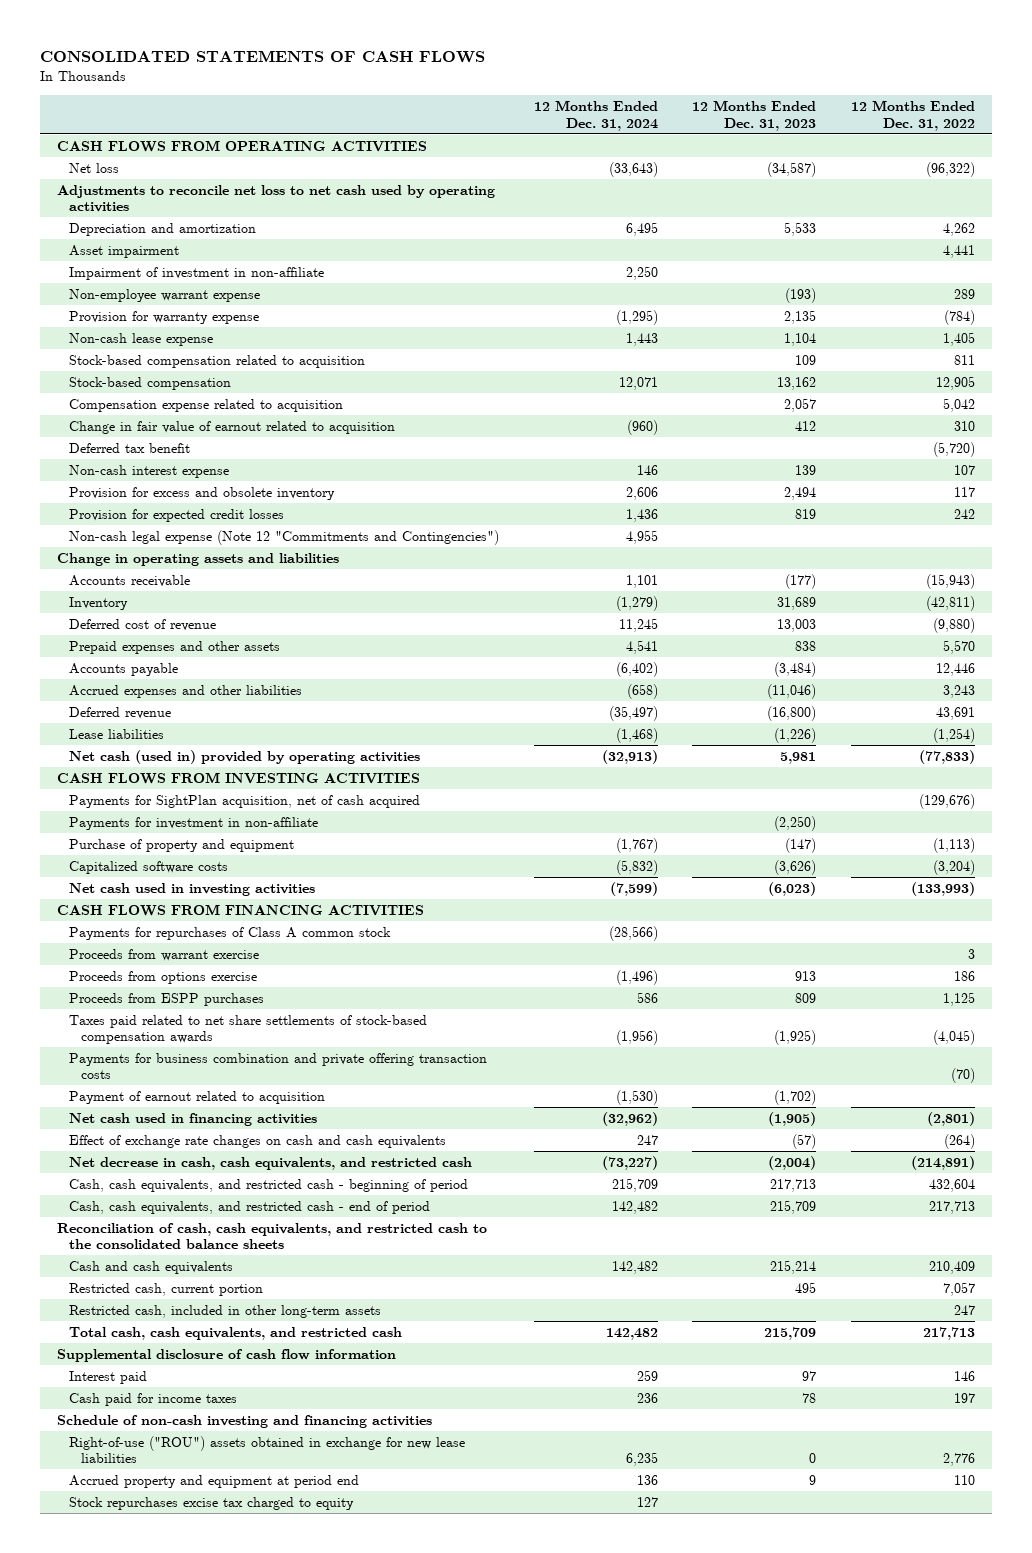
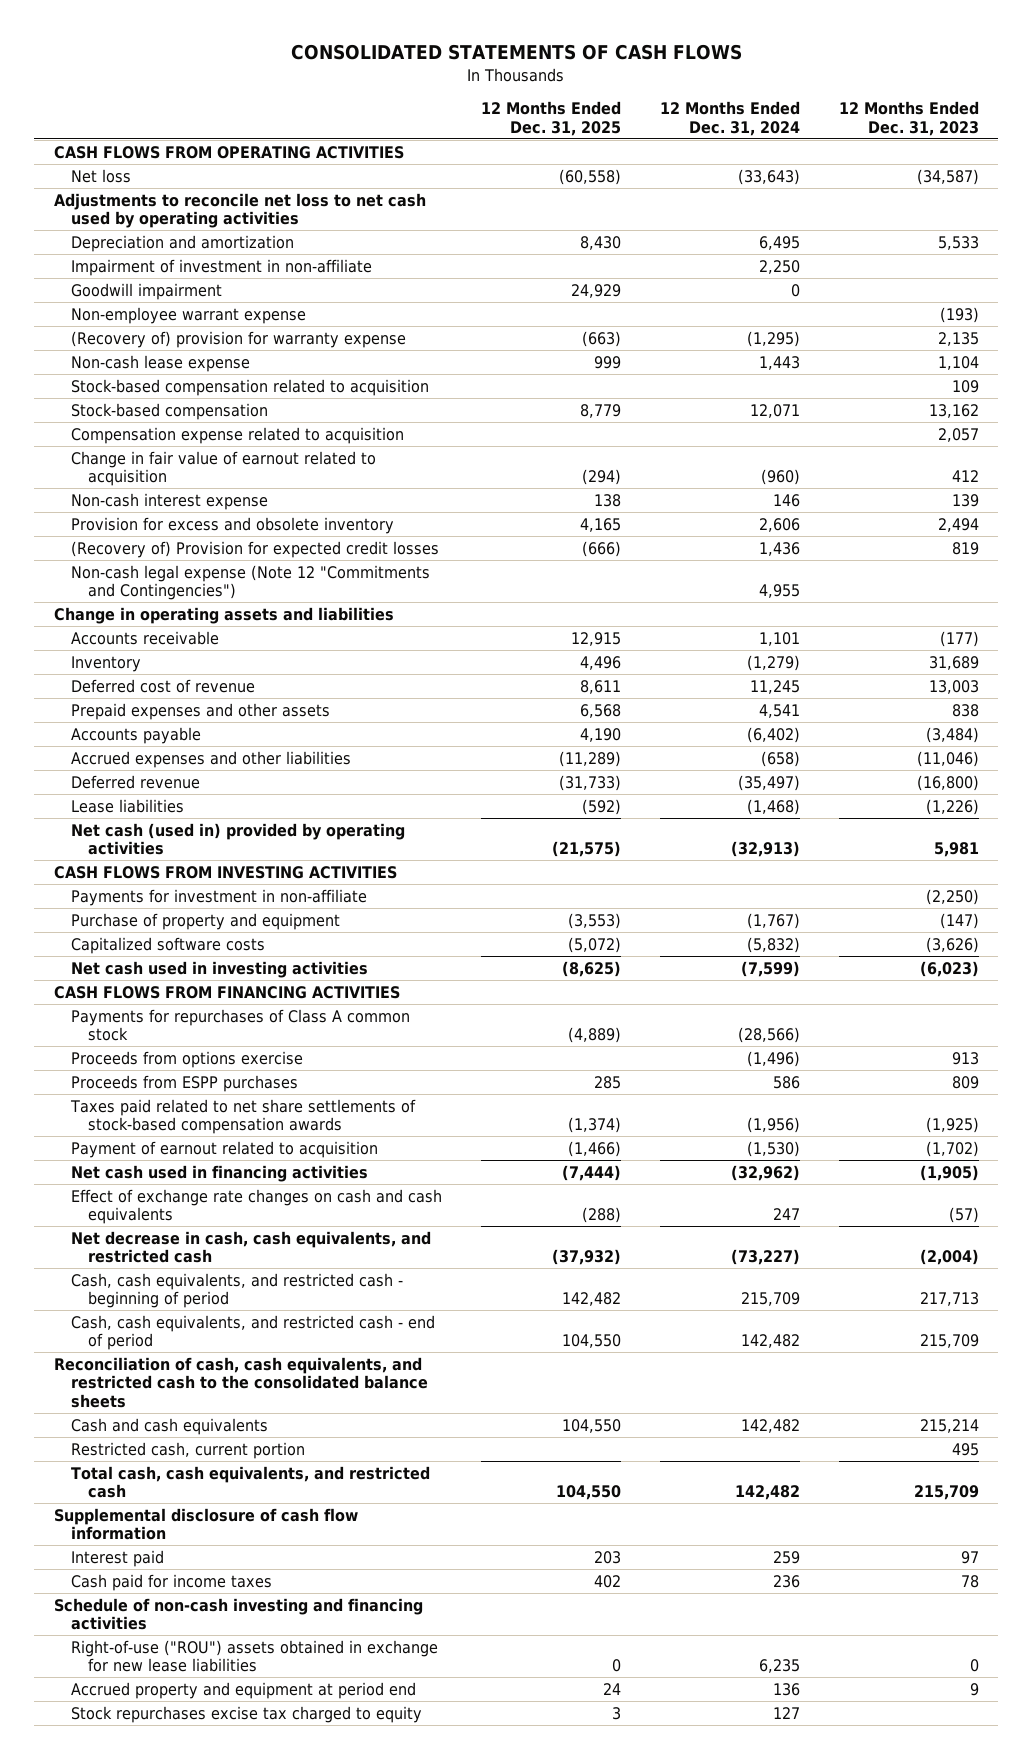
[850,100,975,131] 12 Months Ended Dec. 31, 2022 -> none
none -> [480,101,621,136] 12 Months Ended Dec. 31, 2025
[69,244,180,258] Asset impairment -> none
none -> [70,282,222,300] Goodwill impairment
[69,310,260,324] Provision for warranty expense -> [70,330,406,348] (Recovery of) provision for warranty expense
[69,442,191,453] Deferred tax benefit -> none
[69,508,285,522] Provision for expected credit losses -> [70,540,439,558] (Recovery of) Provision for expected credit losses
[69,794,421,808] Payments for SightPlan acquisition, net of cash acquired -> none
[69,948,260,961] Proceeds from warrant exercise -> none
[69,1052,488,1080] Payments for business combination and private offering transaction costs -> none
[69,1304,382,1318] Restricted cash, included in other long-term assets -> none

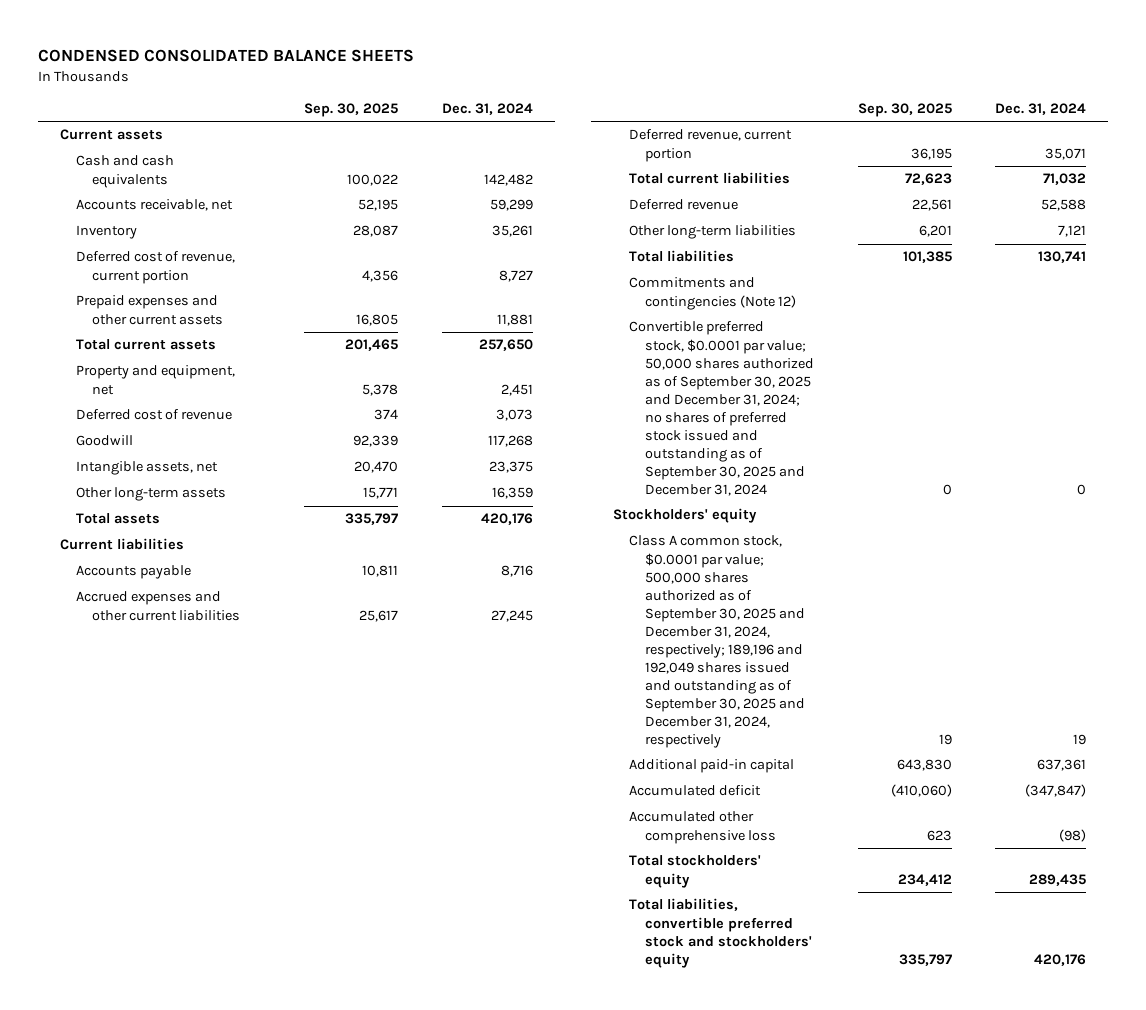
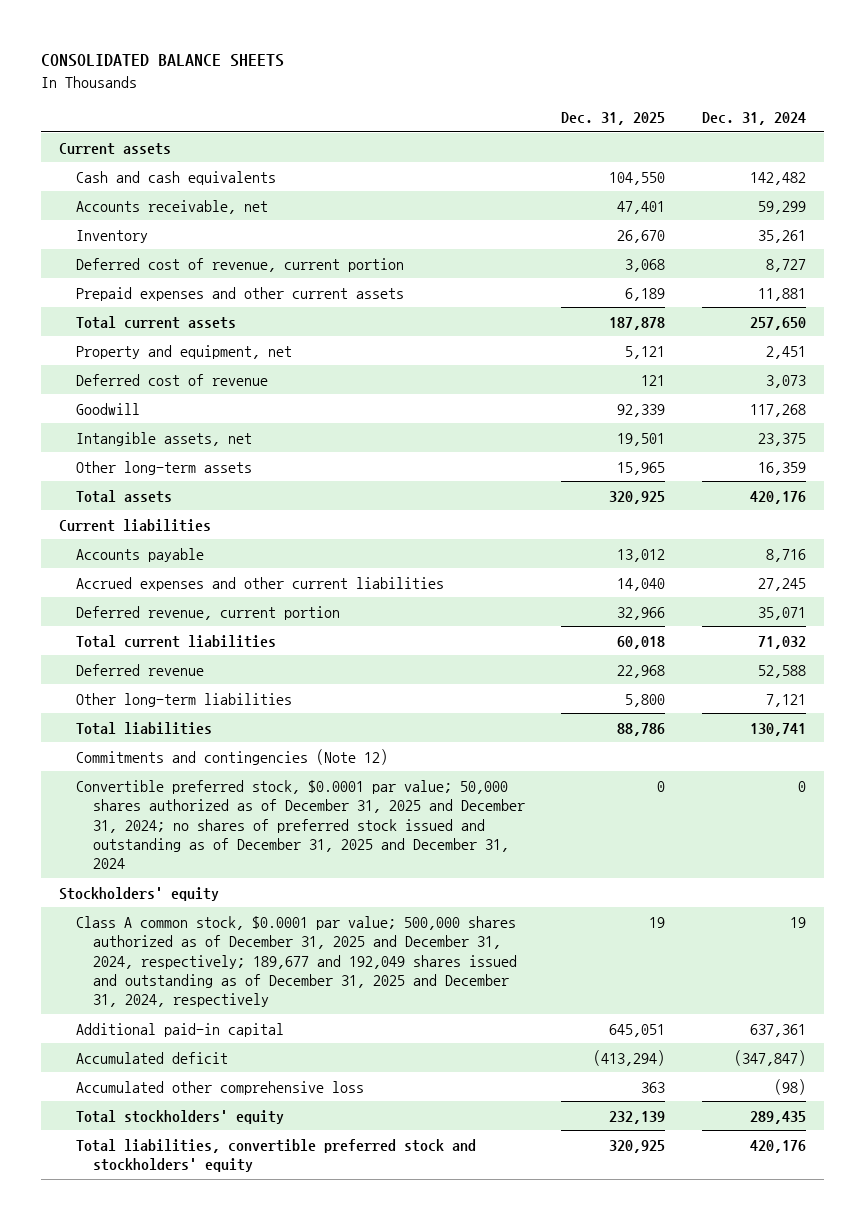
[38,48,415,62] CONDENSED CONSOLIDATED BALANCE SHEETS -> [41,54,285,68] CONSOLIDATED BALANCE SHEETS
[304,102,399,117] Sep. 30, 2025 -> none
none -> [561,111,666,125] Dec. 31, 2025
[629,321,814,496] Convertible preferred stock, $0.0001 par value; 50,000 shares authorized as of September 30, 2025 and December 31, 2024; no shares of preferred stock issued and outstanding as of September 30, 2025 and December 31, 2024 -> [76,779,525,870] Convertible preferred stock, $0.0001 par value; 50,000 shares authorized as of December 31, 2025 and December 31, 2024; no shares of preferred stock issued and outstanding as of December 31, 2025 and December 31, 2024
[629,535,805,748] Class A common stock, $0.0001 par value; 500,000 shares authorized as of September 30, 2025 and December 31, 2024, respectively; 189,196 and 192,049 shares issued and outstanding as of September 30, 2025 and December 31, 2024, respectively -> [76,915,517,1008] Class A common stock, $0.0001 par value; 500,000 shares authorized as of December 31, 2025 and December 31, 2024, respectively; 189,677 and 192,049 shares issued and outstanding as of December 31, 2025 and December 31, 2024, respectively

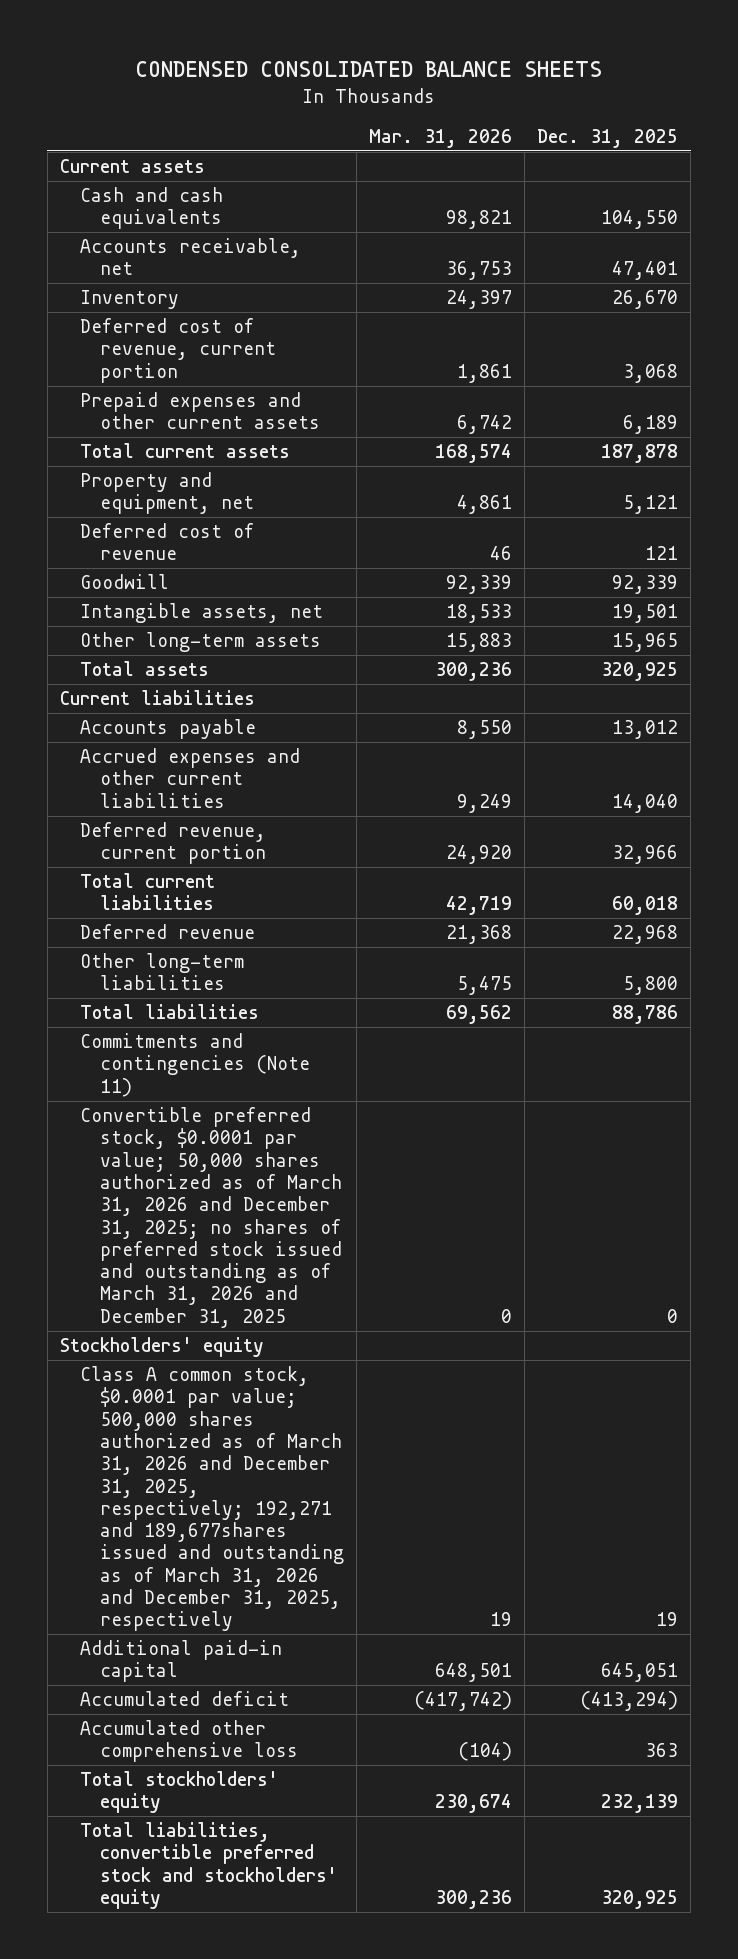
[41,54,285,68] CONSOLIDATED BALANCE SHEETS -> [135,60,603,77] CONDENSED CONSOLIDATED BALANCE SHEETS
[701,111,806,125] Dec. 31, 2024 -> none
none -> [369,128,513,148] Mar. 31, 2026
[76,748,389,765] Commitments and contingencies (Note 12) -> [79,1033,310,1097] Commitments and contingencies (Note 11)
[76,779,525,870] Convertible preferred stock, $0.0001 par value; 50,000 shares authorized as of December 31, 2025 and December 31, 2024; no shares of preferred stock issued and outstanding as of December 31, 2025 and December 31, 2024 -> [79,1107,342,1328] Convertible preferred stock, $0.0001 par value; 50,000 shares authorized as of March 31, 2026 and December 31, 2025; no shares of preferred stock issued and outstanding as of March 31, 2026 and December 31, 2025
[76,915,517,1008] Class A common stock, $0.0001 par value; 500,000 shares authorized as of December 31, 2025 and December 31, 2024, respectively; 189,677 and 192,049 shares issued and outstanding as of December 31, 2025 and December 31, 2024, respectively -> [79,1366,344,1632] Class A common stock, $0.0001 par value; 500,000 shares authorized as of March 31, 2026 and December 31, 2025, respectively; 192,271 and 189,677shares issued and outstanding as of March 31, 2026 and December 31, 2025, respectively

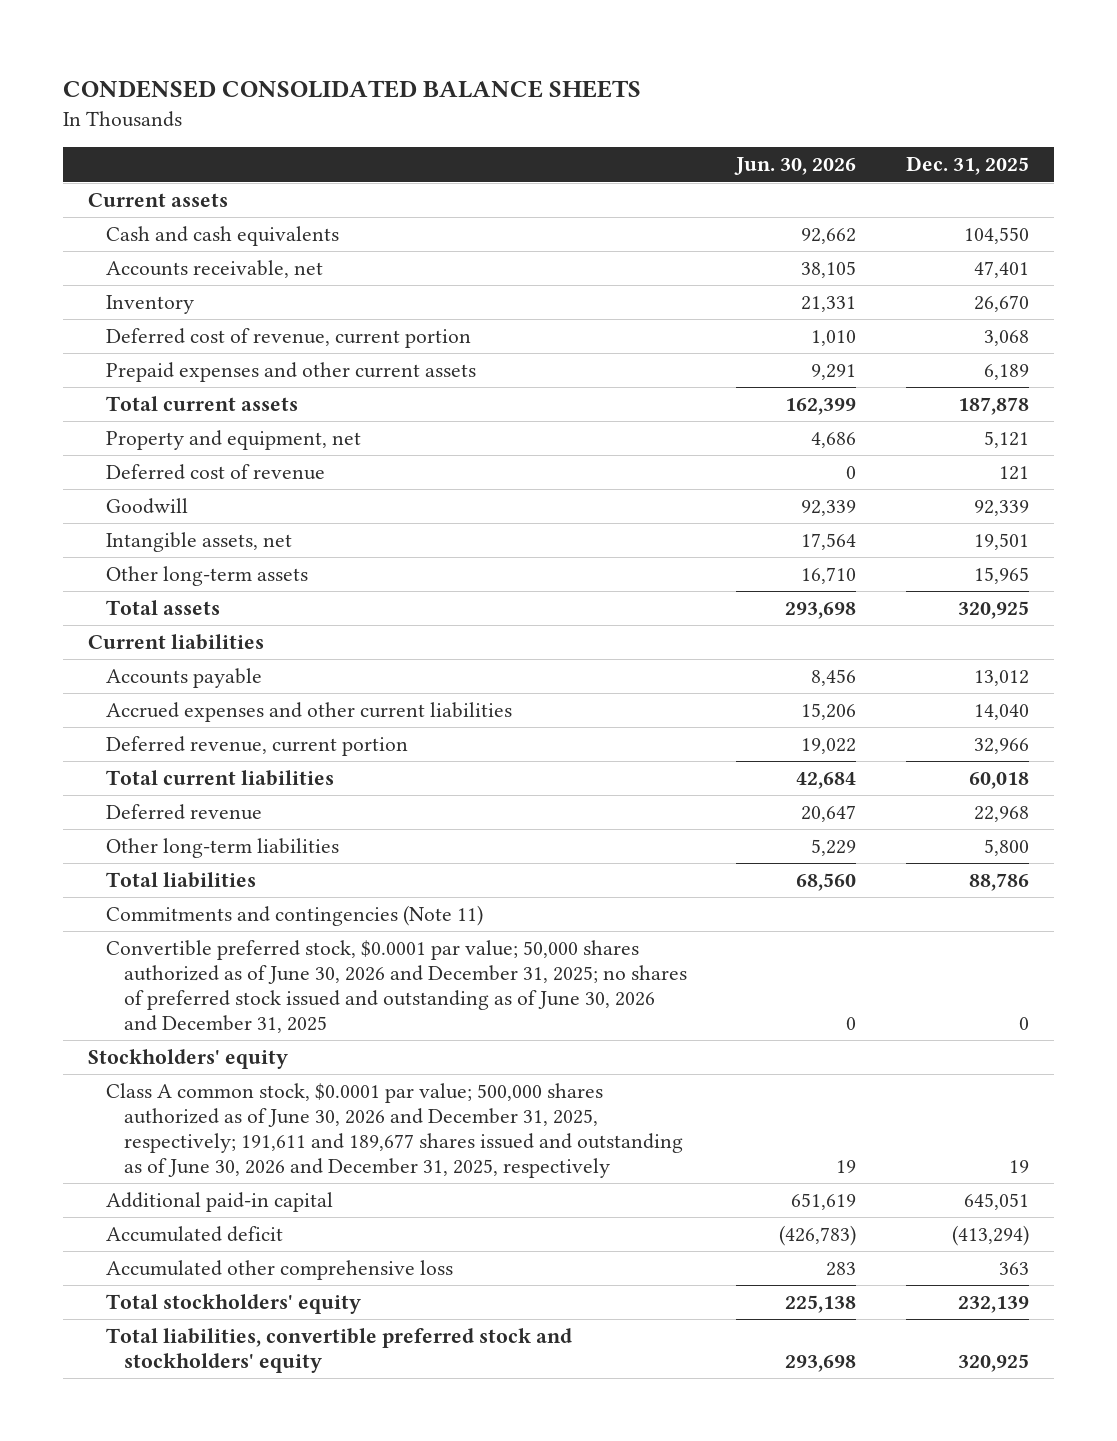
[369,128,513,148] Mar. 31, 2026 -> none
none -> [734,157,857,176] Jun. 30, 2026
[79,1107,342,1328] Convertible preferred stock, $0.0001 par value; 50,000 shares authorized as of March 31, 2026 and December 31, 2025; no shares of preferred stock issued and outstanding as of March 31, 2026 and December 31, 2025 -> [105,940,687,1034] Convertible preferred stock, $0.0001 par value; 50,000 shares authorized as of June 30, 2026 and December 31, 2025; no shares of preferred stock issued and outstanding as of June 30, 2026 and December 31, 2025
[79,1366,344,1632] Class A common stock, $0.0001 par value; 500,000 shares authorized as of March 31, 2026 and December 31, 2025, respectively; 192,271 and 189,677shares issued and outstanding as of March 31, 2026 and December 31, 2025, respectively -> [105,1083,683,1179] Class A common stock, $0.0001 par value; 500,000 shares authorized as of June 30, 2026 and December 31, 2025, respectively; 191,611 and 189,677 shares issued and outstanding as of June 30, 2026 and December 31, 2025, respectively

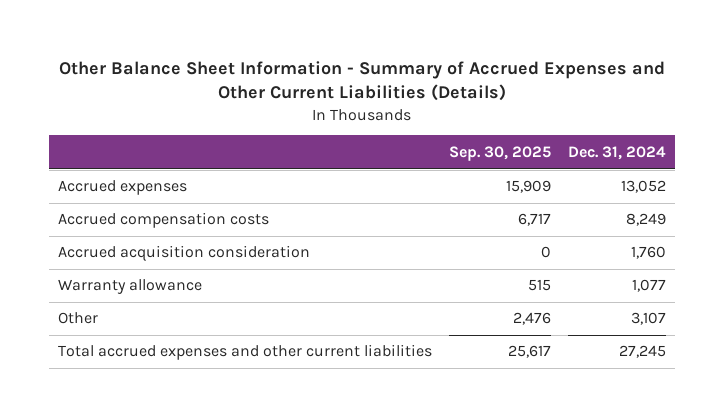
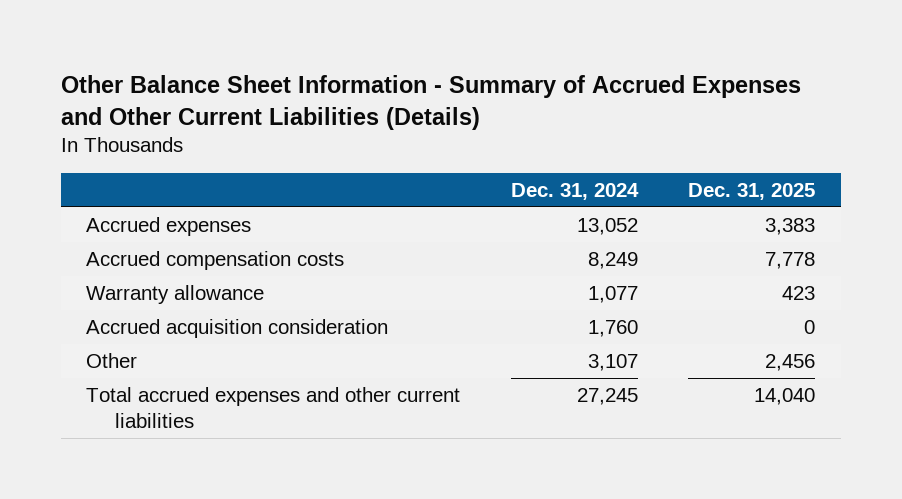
[448,145,551,161] Sep. 30, 2025 -> none
none -> [688,182,816,200] Dec. 31, 2025
[57,245,310,262] Accrued acquisition consideration -> [86,318,389,338] Accrued acquisition consideration

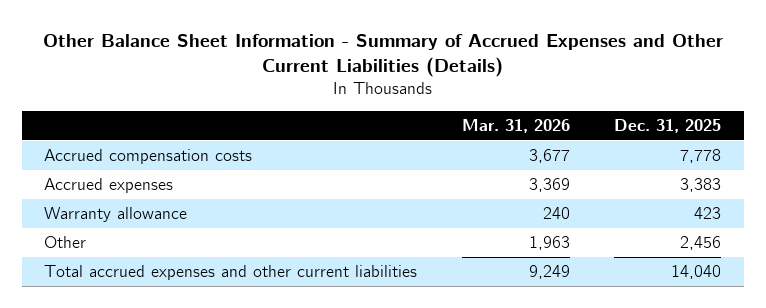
[510,182,639,200] Dec. 31, 2024 -> none
none -> [461,118,570,133] Mar. 31, 2026
[86,216,252,236] Accrued expenses -> [44,178,174,194] Accrued expenses
[86,318,389,338] Accrued acquisition consideration -> none

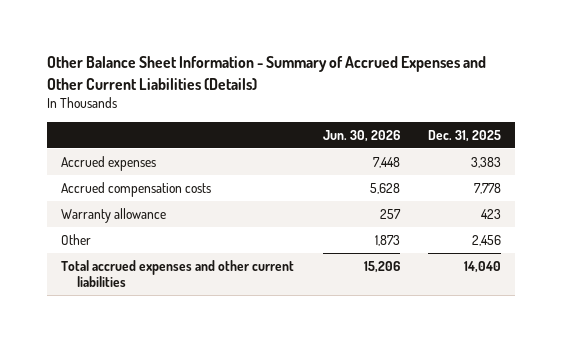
[461,118,570,133] Mar. 31, 2026 -> none
none -> [322,129,400,142] Jun. 30, 2026
[44,149,253,165] Accrued compensation costs -> [61,182,212,198] Accrued compensation costs

